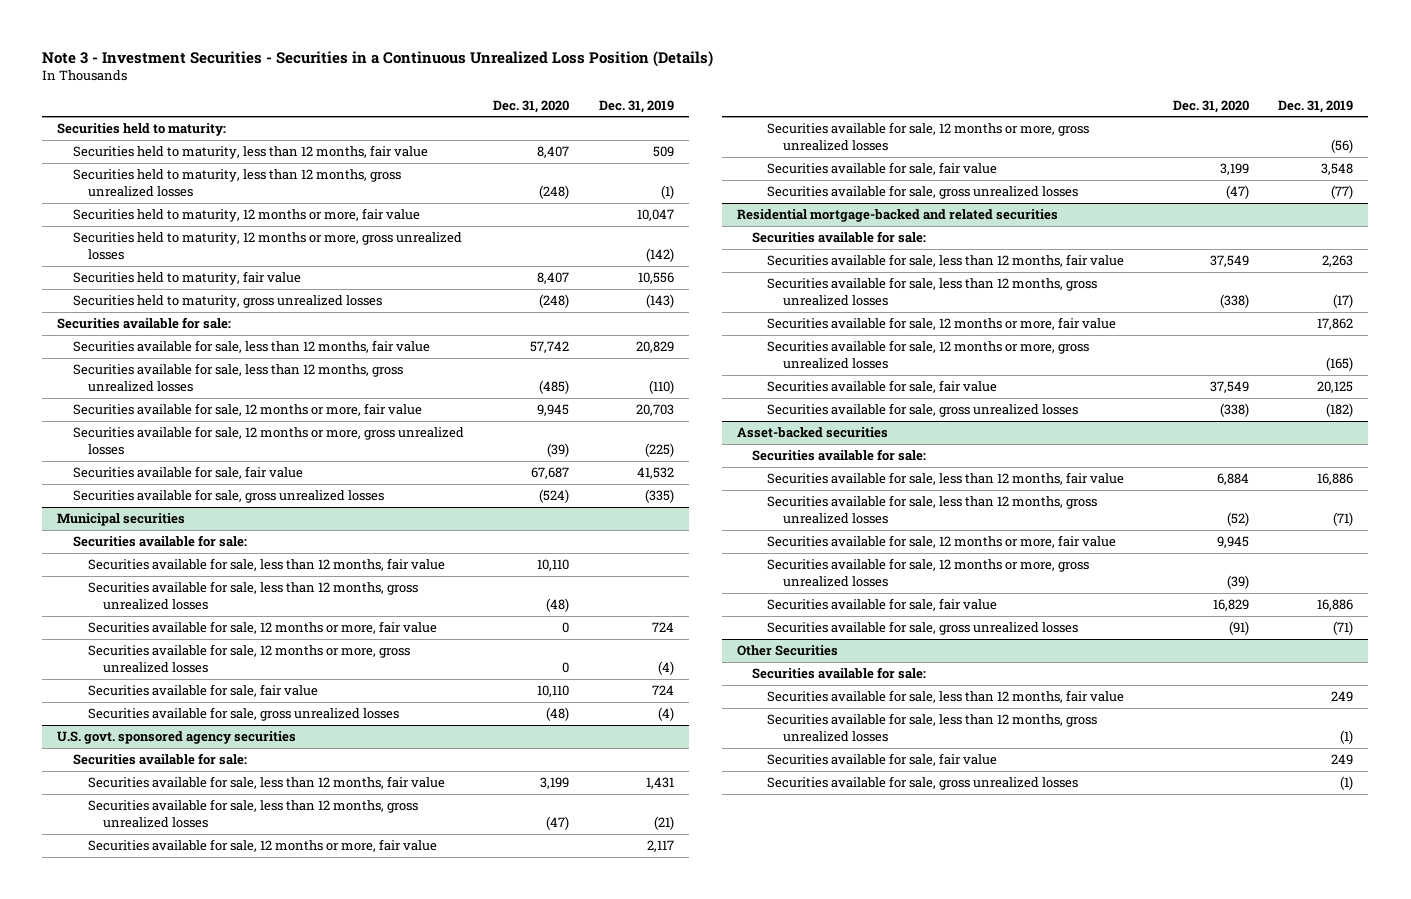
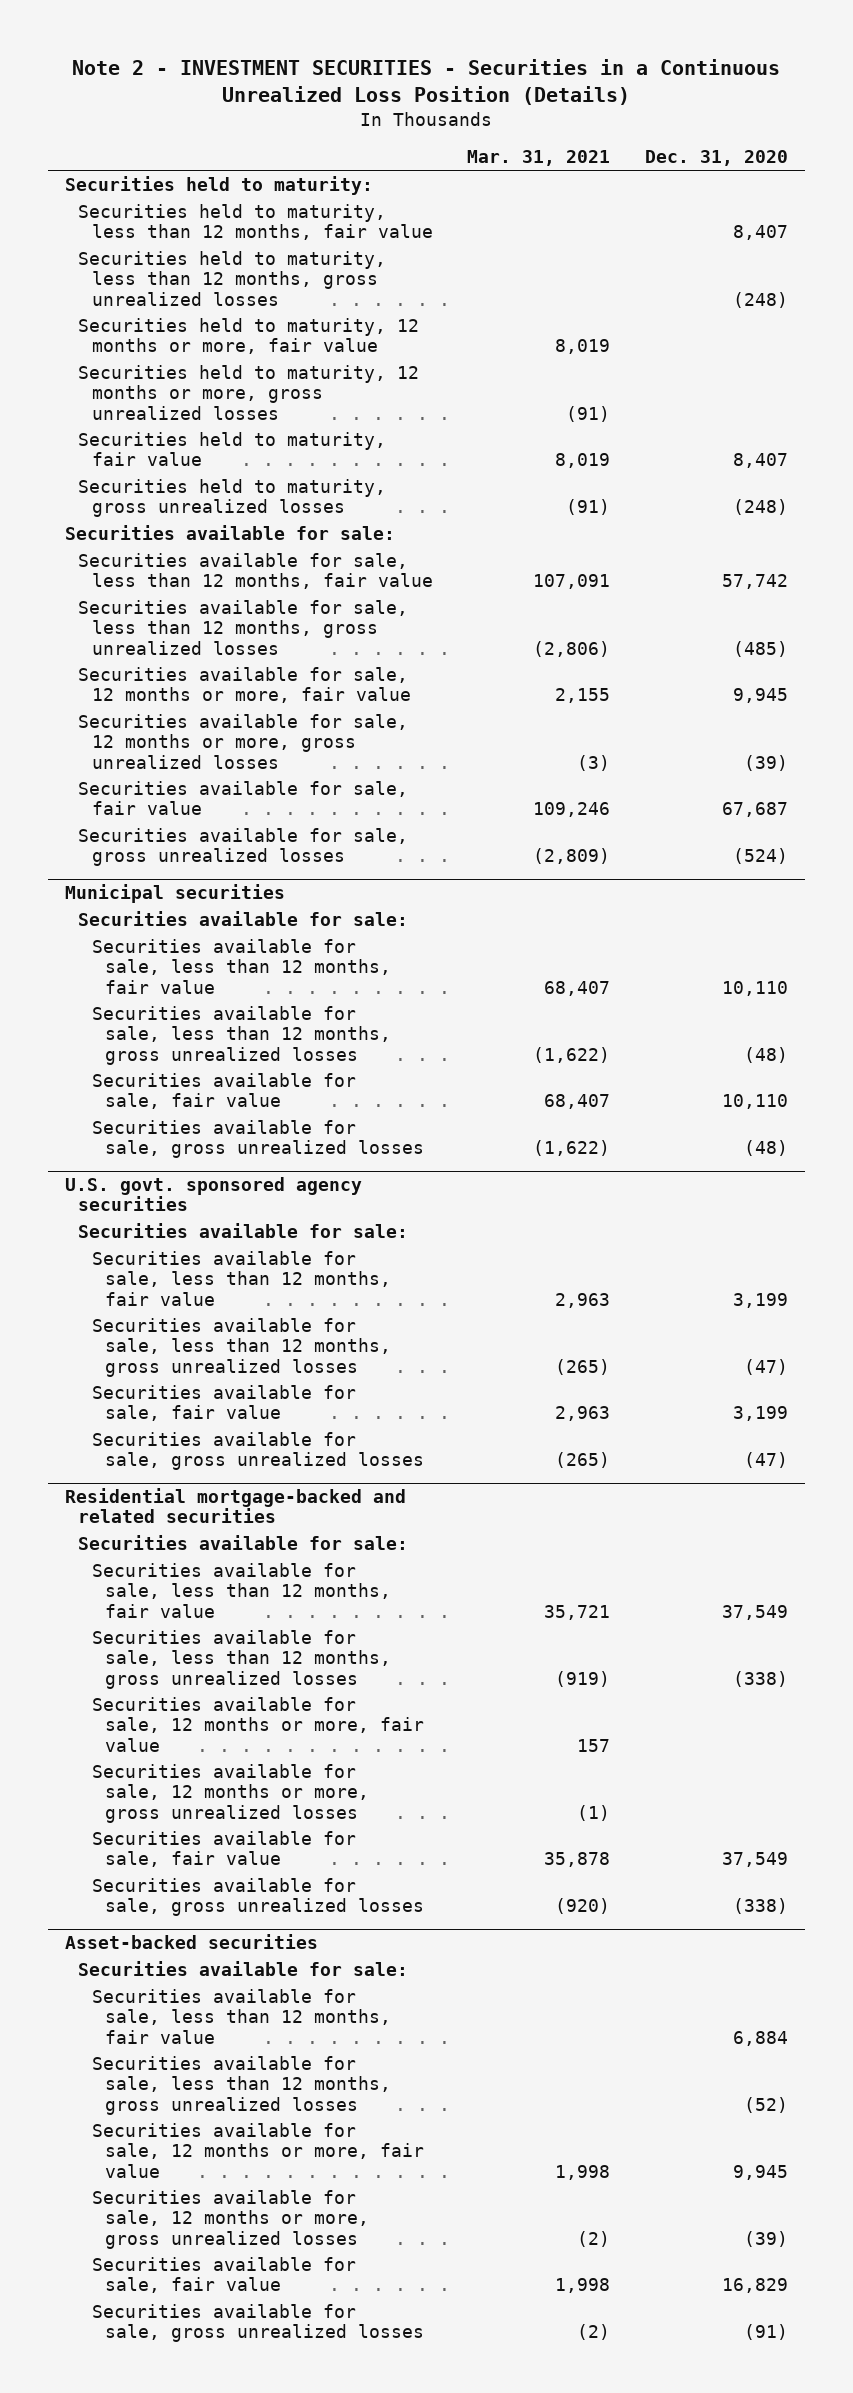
[42,50,714,67] Note 3 - Investment Securities - Securities in a Continuous Unrealized Loss Position (Details) -> [72,59,781,106] Note 2 - INVESTMENT SECURITIES - Securities in a Continuous Unrealized Loss Position (Details)
[599,99,675,113] Dec. 31, 2019 -> none
none -> [467,150,611,167] Mar. 31, 2021
[88,621,438,635] Securities available for sale, 12 months or more, fair value -> none
[88,644,411,673] Securities available for sale, 12 months or more, gross unrealized losses -> none
[88,839,438,853] Securities available for sale, 12 months or more, fair value -> none
[767,122,1090,151] Securities available for sale, 12 months or more, gross unrealized losses -> none
[736,645,838,657] Other Securities -> none
[751,667,926,680] Securities available for sale: -> none
[767,690,1125,704] Securities available for sale, less than 12 months, fair value -> none
[767,713,1098,742] Securities available for sale, less than 12 months, gross unrealized losses -> none
[767,753,998,767] Securities available for sale, fair value -> none
[767,776,1079,791] Securities available for sale, gross unrealized losses -> none

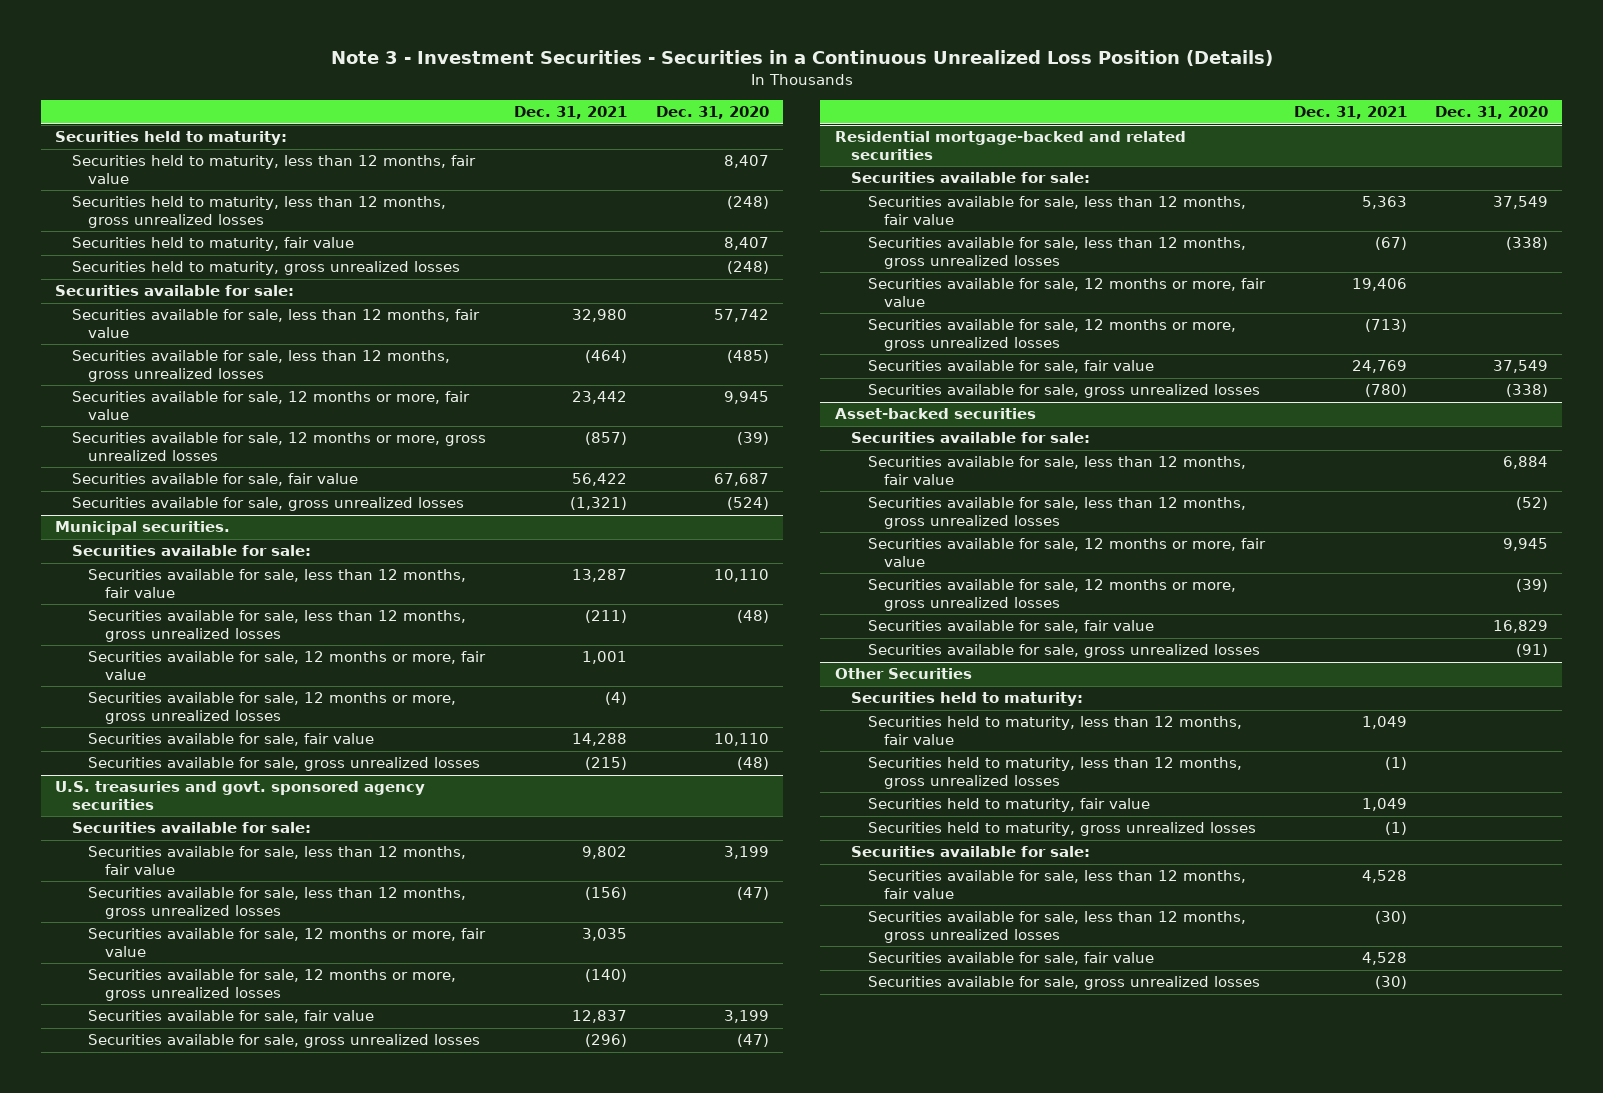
[72,59,781,106] Note 2 - INVESTMENT SECURITIES - Securities in a Continuous Unrealized Loss Position (Details) -> [330,50,1273,67] Note 3 - Investment Securities - Securities in a Continuous Unrealized Loss Position (Details)
[467,150,611,167] Mar. 31, 2021 -> none
none -> [514,106,628,120] Dec. 31, 2021
[78,317,420,355] Securities held to maturity, 12 months or more, fair value -> none
[78,364,420,420] Securities held to maturity, 12 months or more, gross unrealized losses -> none
[64,883,285,903] Municipal securities -> [55,521,231,536] Municipal securities.
none -> [88,651,487,680] Securities available for sale, 12 months or more, fair value
none -> [88,692,457,724] Securities available for sale, 12 months or more, gross unrealized losses
[64,1176,362,1212] U.S. govt. sponsored agency securities -> [55,781,426,810] U.S. treasuries and govt. sponsored agency securities
none -> [88,928,487,957] Securities available for sale, 12 months or more, fair value
none -> [88,969,457,1001] Securities available for sale, 12 months or more, gross unrealized losses
none -> [834,668,972,680] Other Securities
none -> [851,692,1084,707] Securities held to maturity:
none -> [867,716,1242,745] Securities held to maturity, less than 12 months, fair value
none -> [867,757,1242,789] Securities held to maturity, less than 12 months, gross unrealized losses
none -> [867,798,1150,813] Securities held to maturity, fair value
none -> [867,822,1256,837] Securities held to maturity, gross unrealized losses
none -> [851,846,1091,858] Securities available for sale:
none -> [867,870,1246,899] Securities available for sale, less than 12 months, fair value
none -> [867,911,1246,943] Securities available for sale, less than 12 months, gross unrealized losses
none -> [867,952,1154,966] Securities available for sale, fair value
none -> [867,976,1260,991] Securities available for sale, gross unrealized losses

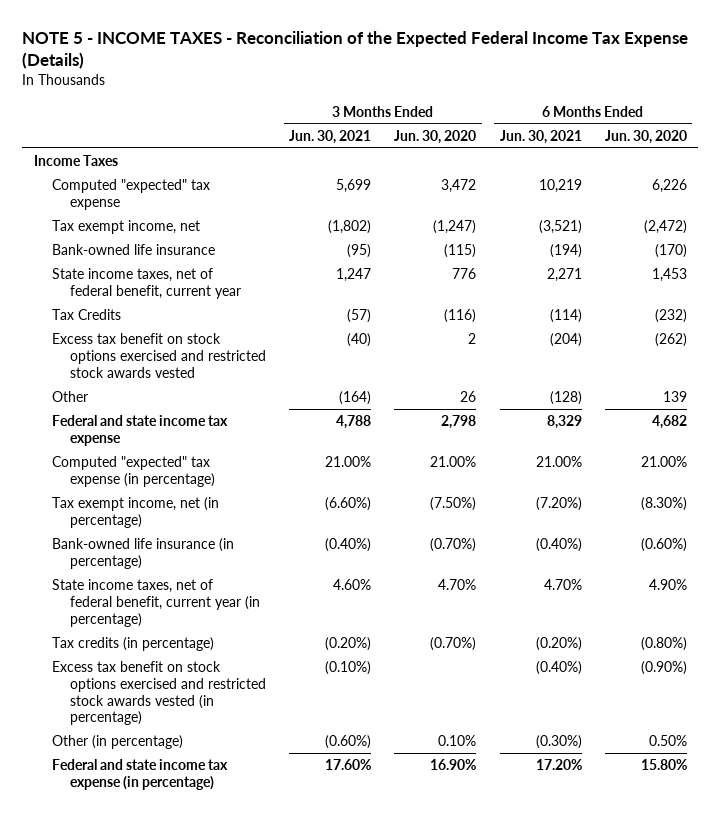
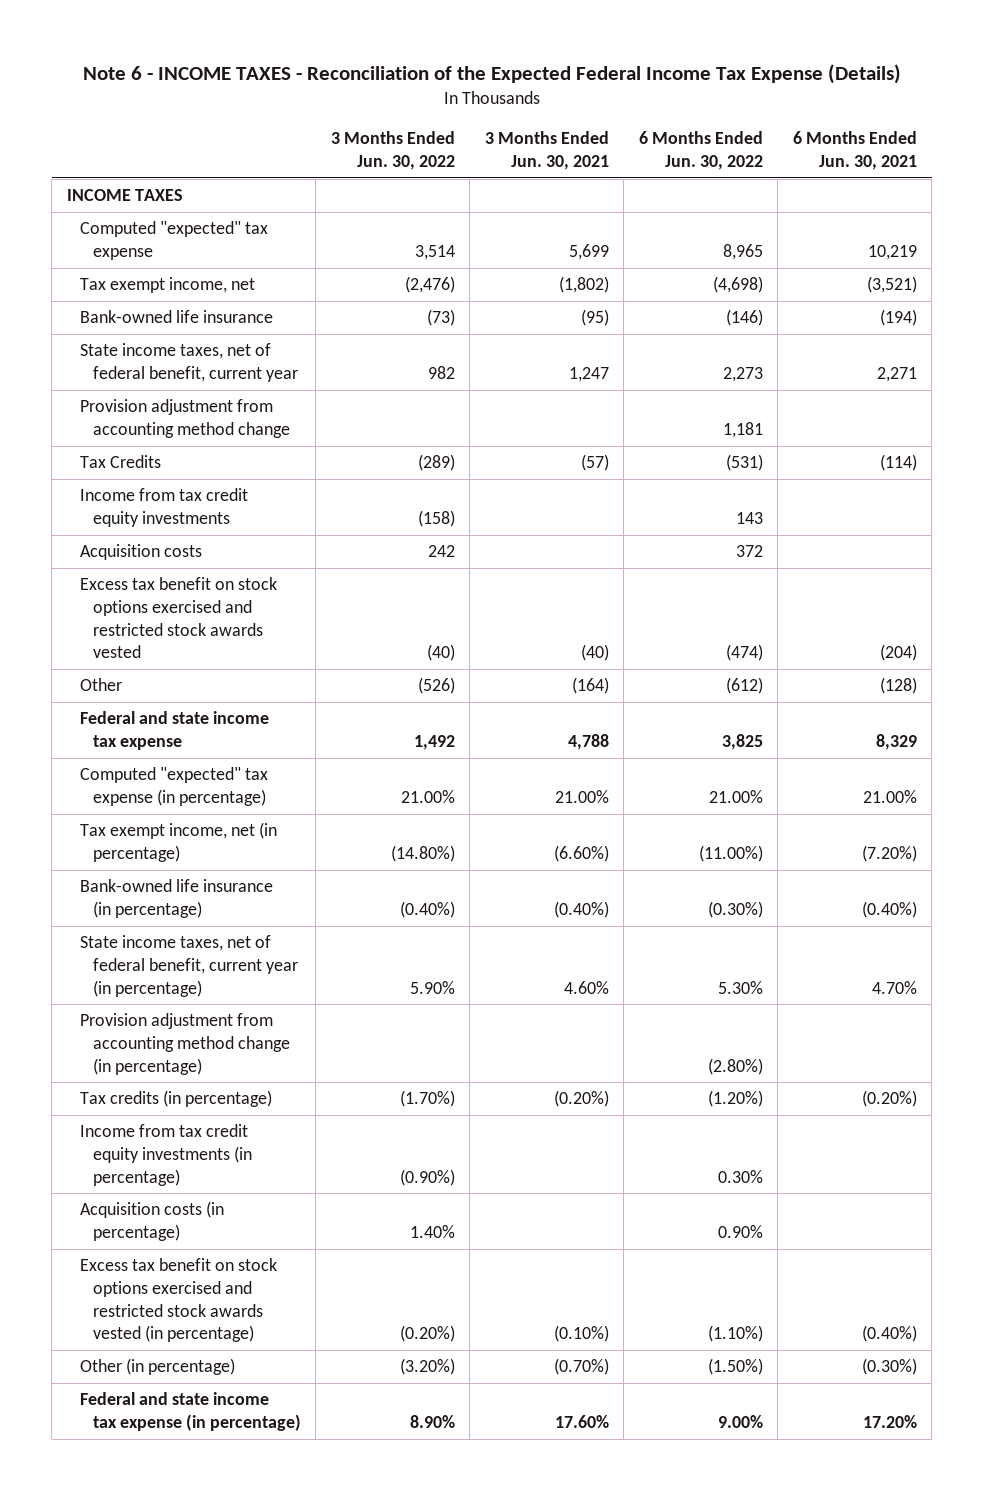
[22,31,689,70] NOTE 5 - INCOME TAXES - Reconciliation of the Expected Federal Income Tax Expense (Details) -> [82,63,901,84] Note 6 - INCOME TAXES - Reconciliation of the Expected Federal Income Tax Expense (Details)
[394,129,477,144] Jun. 30, 2020 -> none
[604,129,687,144] Jun. 30, 2020 -> none
none -> [330,131,455,170] 3 Months Ended Jun. 30, 2022
none -> [638,131,763,170] 6 Months Ended Jun. 30, 2022
[33,155,118,167] Income Taxes -> [66,189,183,202] INCOME TAXES
none -> [79,399,290,439] Provision adjustment from accounting method change
none -> [79,488,248,528] Income from tax credit equity investments
none -> [79,544,202,561] Acquisition costs
none -> [79,1013,290,1075] Provision adjustment from accounting method change (in percentage)
none -> [79,1124,252,1186] Income from tax credit equity investments (in percentage)
none -> [79,1201,224,1242] Acquisition costs (in percentage)
[325,735,372,750] (0.60%) -> [553,1358,609,1376] (0.70%)

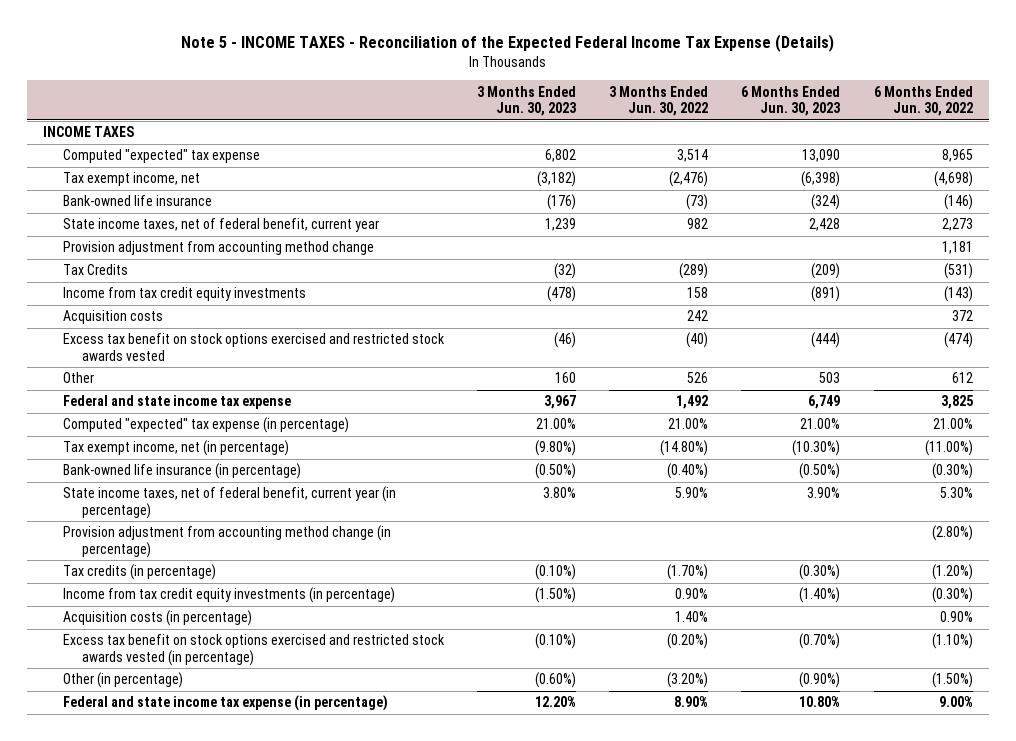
[82,63,901,84] Note 6 - INCOME TAXES - Reconciliation of the Expected Federal Income Tax Expense (Details) -> [180,34,834,53] Note 5 - INCOME TAXES - Reconciliation of the Expected Federal Income Tax Expense (Details)
[484,131,609,170] 3 Months Ended Jun. 30, 2021 -> none
[792,131,917,170] 6 Months Ended Jun. 30, 2021 -> none
none -> [476,85,576,117] 3 Months Ended Jun. 30, 2023
none -> [741,85,841,117] 6 Months Ended Jun. 30, 2023
[417,510,455,528] (158) -> [687,287,709,299] 158
[735,512,763,525] 143 -> [943,286,973,303] (143)
[417,677,455,695] (526) -> [687,372,709,384] 526
[725,677,763,695] (612) -> [951,372,973,384] 612
[399,1168,455,1186] (0.90%) -> [675,588,709,600] 0.90%
[717,1169,763,1183] 0.30% -> [931,587,973,604] (0.30%)

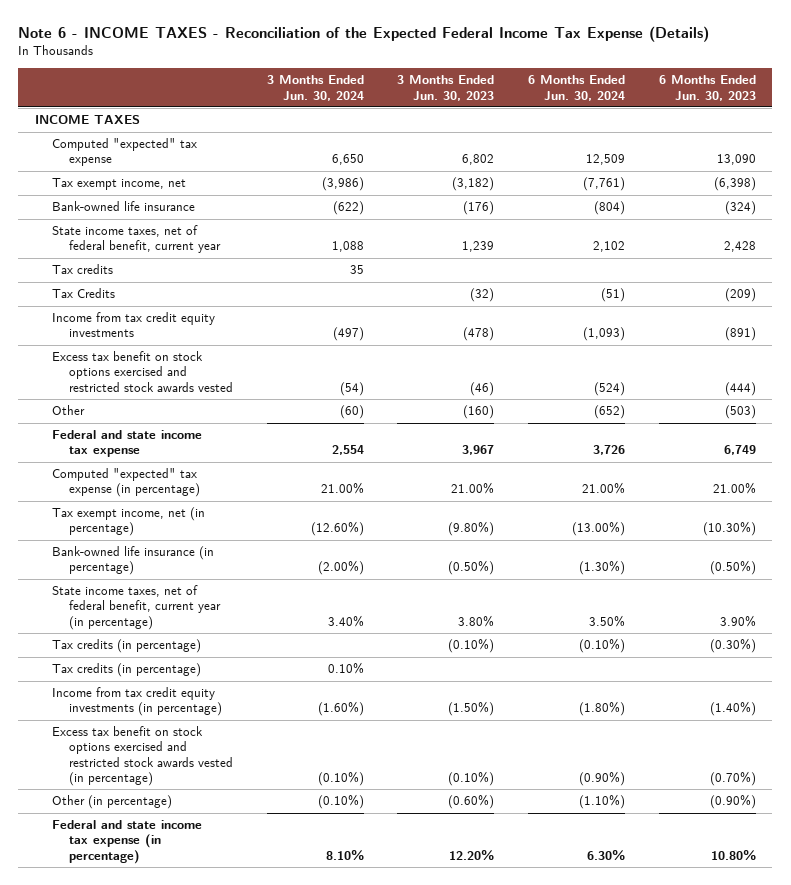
[180,34,834,53] Note 5 - INCOME TAXES - Reconciliation of the Expected Federal Income Tax Expense (Details) -> [18,26,710,43] Note 6 - INCOME TAXES - Reconciliation of the Expected Federal Income Tax Expense (Details)
[609,85,709,117] 3 Months Ended Jun. 30, 2022 -> none
[873,85,973,117] 6 Months Ended Jun. 30, 2022 -> none
none -> [266,75,364,101] 3 Months Ended Jun. 30, 2024
none -> [528,75,626,101] 6 Months Ended Jun. 30, 2024
[62,241,374,256] Provision adjustment from accounting method change -> none
none -> [52,264,114,275] Tax credits
[62,310,163,325] Acquisition costs -> none
[554,372,576,384] 160 -> [463,405,495,420] (160)
[819,372,841,384] 503 -> [724,405,756,420] (503)
[62,525,391,558] Provision adjustment from accounting method change (in percentage) -> none
none -> [52,663,202,678] Tax credits (in percentage)
[62,610,252,627] Acquisition costs (in percentage) -> none

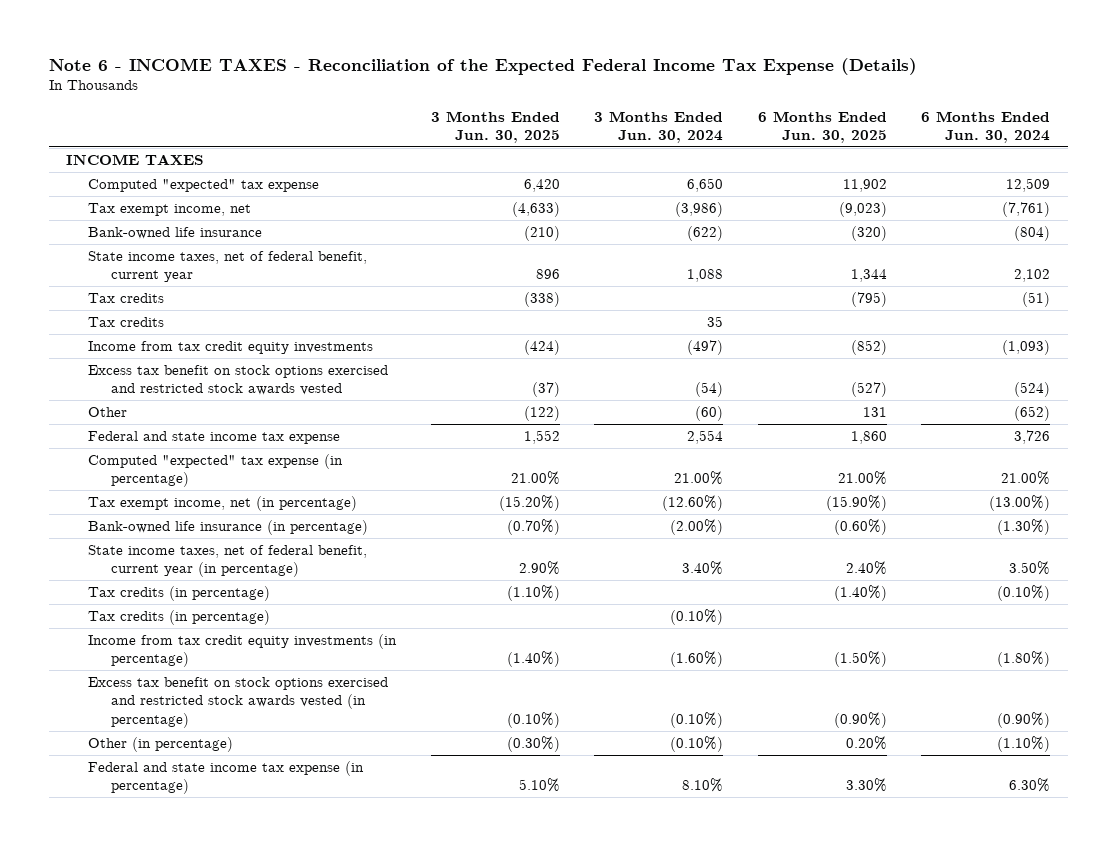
[397,75,495,101] 3 Months Ended Jun. 30, 2023 -> none
[658,75,756,101] 6 Months Ended Jun. 30, 2023 -> none
none -> [430,110,560,143] 3 Months Ended Jun. 30, 2025
none -> [757,110,887,143] 6 Months Ended Jun. 30, 2025
none -> [88,292,165,303] Tax credits
[52,288,116,299] Tax Credits -> none
[327,662,364,675] 0.10% -> [670,608,724,625] (0.10%)

